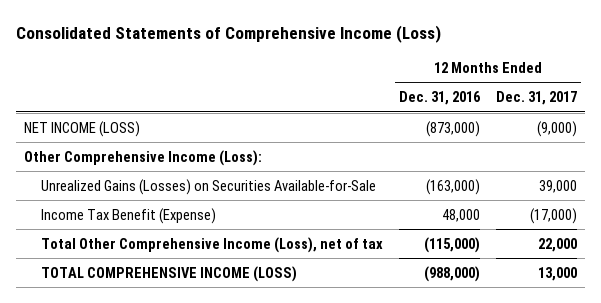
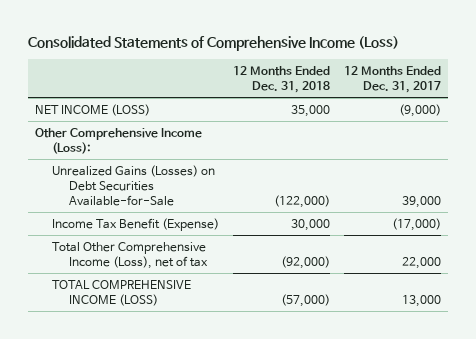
[398,91,481,106] Dec. 31, 2016 -> none
none -> [233,66,331,94] 12 Months Ended Dec. 31, 2018
[40,178,376,195] Unrealized Gains (Losses) on Securities Available-for-Sale -> [52,165,216,206] Unrealized Gains (Losses) on Debt Securities Available-for-Sale

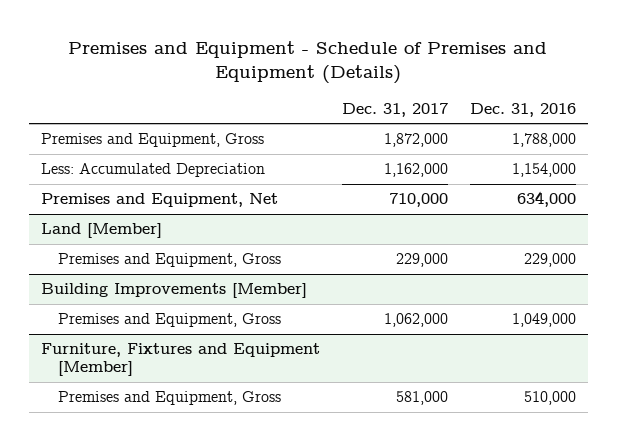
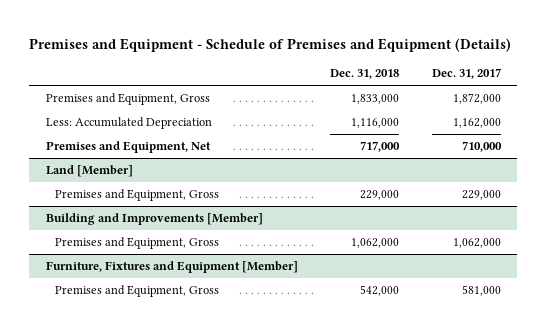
[470,102,577,117] Dec. 31, 2016 -> none
none -> [330,69,400,80] Dec. 31, 2018
[40,283,307,299] Building Improvements [Member] -> [45,212,263,225] Building and Improvements [Member]

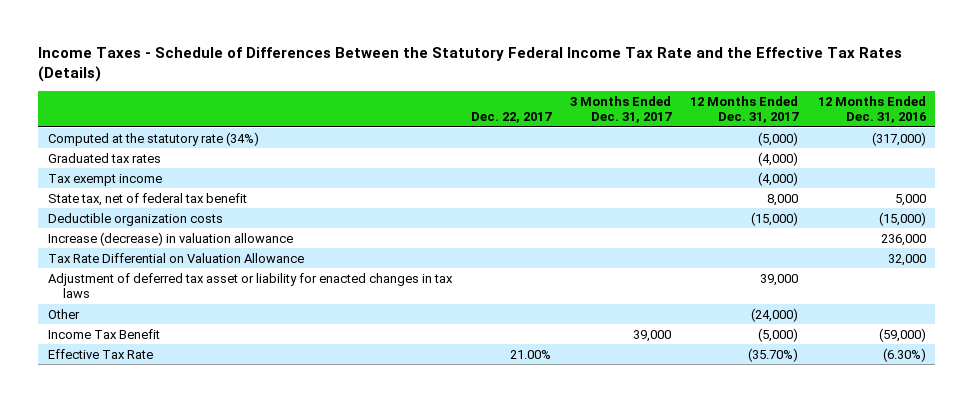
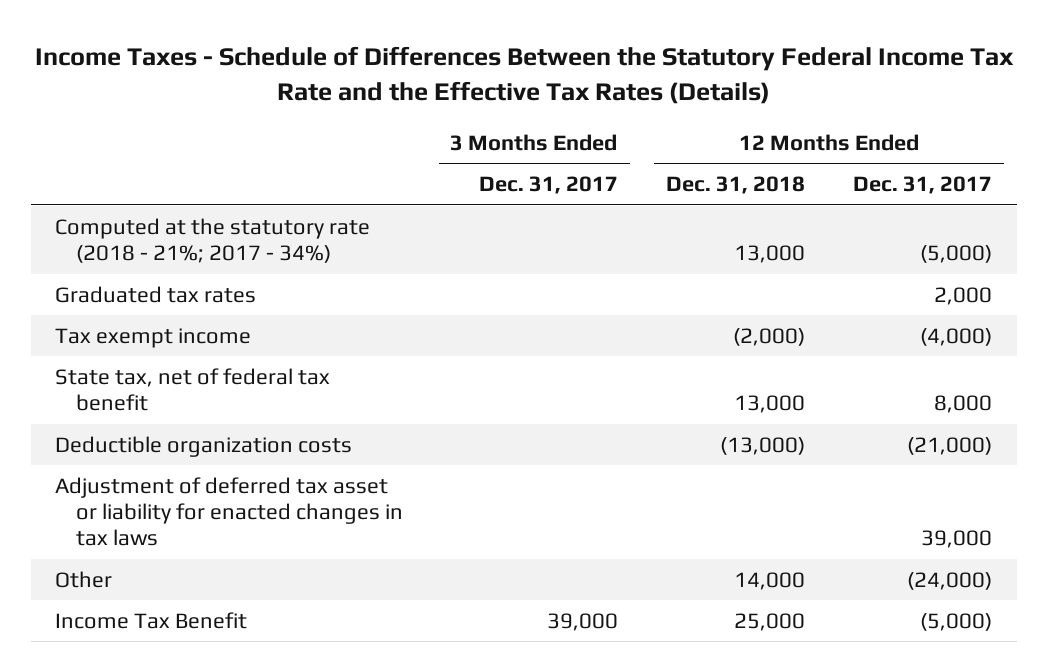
[470,112,552,124] Dec. 22, 2017 -> none
[817,95,926,124] 12 Months Ended Dec. 31, 2016 -> none
none -> [666,176,806,195] Dec. 31, 2018
[47,131,259,146] Computed at the statutory rate (34%) -> [55,217,371,264] Computed at the statutory rate (2018 - 21%; 2017 - 34%)
[758,151,799,166] (4,000) -> [934,286,993,305] 2,000
[47,231,293,246] Increase (decrease) in valuation allowance -> none
[47,252,304,263] Tax Rate Differential on Valuation Allowance -> none
[751,211,799,226] (15,000) -> [907,436,993,455] (21,000)
[47,348,153,359] Effective Tax Rate -> none

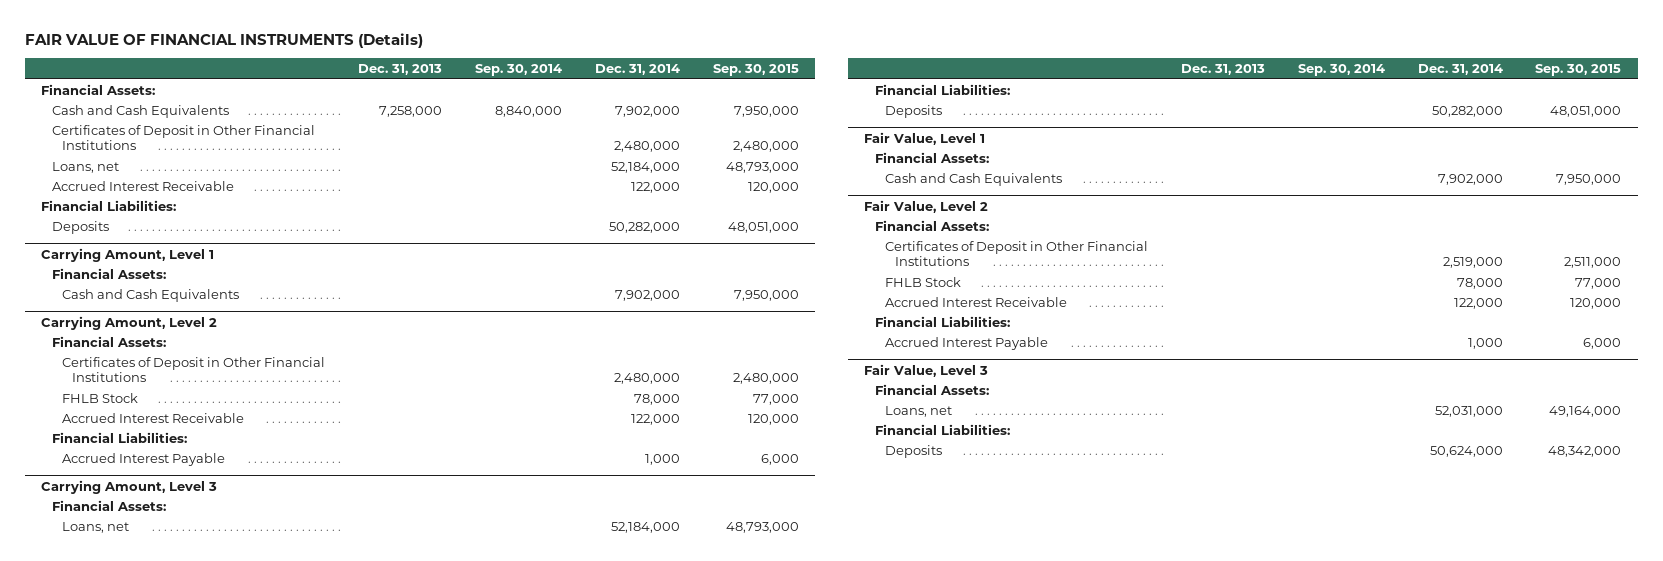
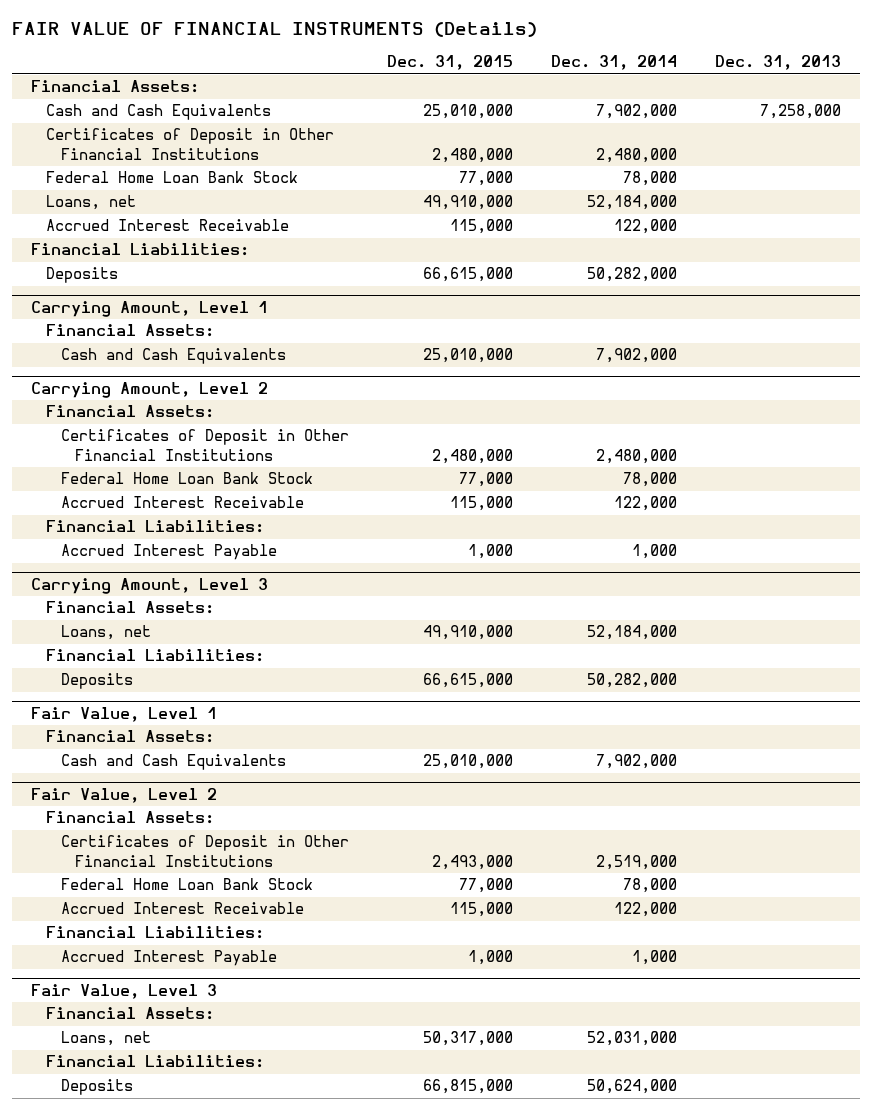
[474,64,562,77] Sep. 30, 2014 -> none
[712,64,799,77] Sep. 30, 2015 -> none
none -> [386,55,513,71] Dec. 31, 2015
none -> [45,171,298,184] Federal Home Loan Bank Stock
[61,392,138,403] FHLB Stock -> none
none -> [60,472,313,485] Federal Home Loan Bank Stock
[884,276,961,287] FHLB Stock -> none
none -> [60,878,313,891] Federal Home Loan Bank Stock

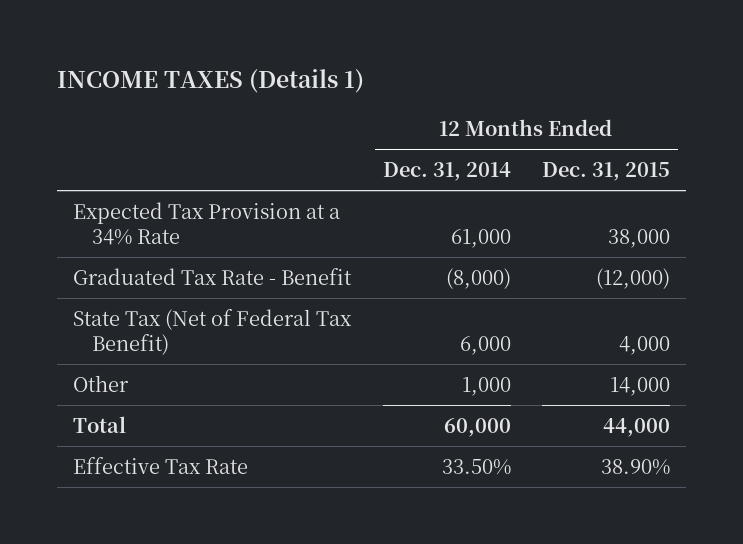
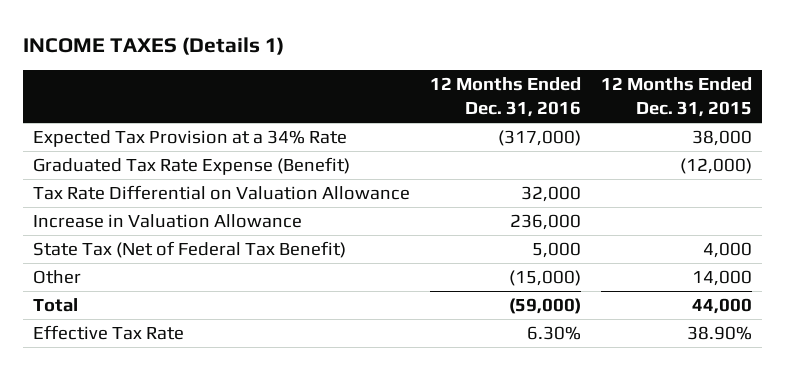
[382,162,511,182] Dec. 31, 2014 -> none
none -> [430,77,582,118] 12 Months Ended Dec. 31, 2016
[72,267,352,285] Graduated Tax Rate - Benefit -> [33,157,351,176] Graduated Tax Rate Expense (Benefit)
none -> [33,185,411,201] Tax Rate Differential on Valuation Allowance
none -> [33,214,303,229] Increase in Valuation Allowance

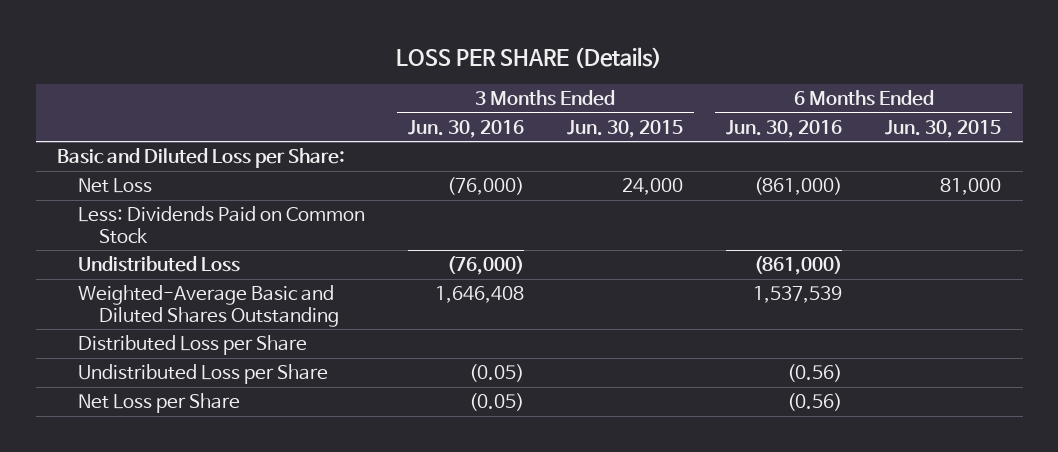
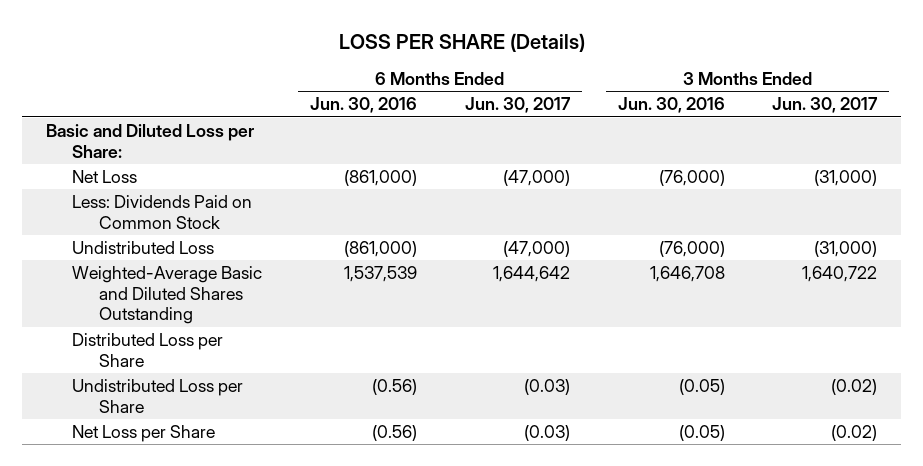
[566,119,683,138] Jun. 30, 2015 -> none
[885,119,1002,138] Jun. 30, 2015 -> none
none -> [464,97,571,114] Jun. 30, 2017
none -> [772,97,879,114] Jun. 30, 2017
[434,286,524,304] 1,646,408 -> [649,265,725,282] 1,646,708

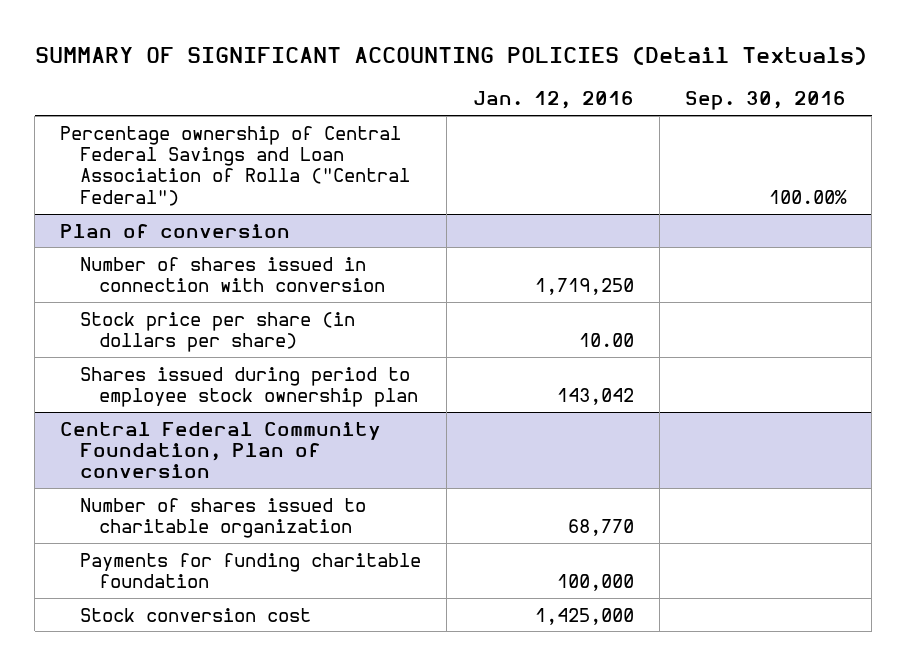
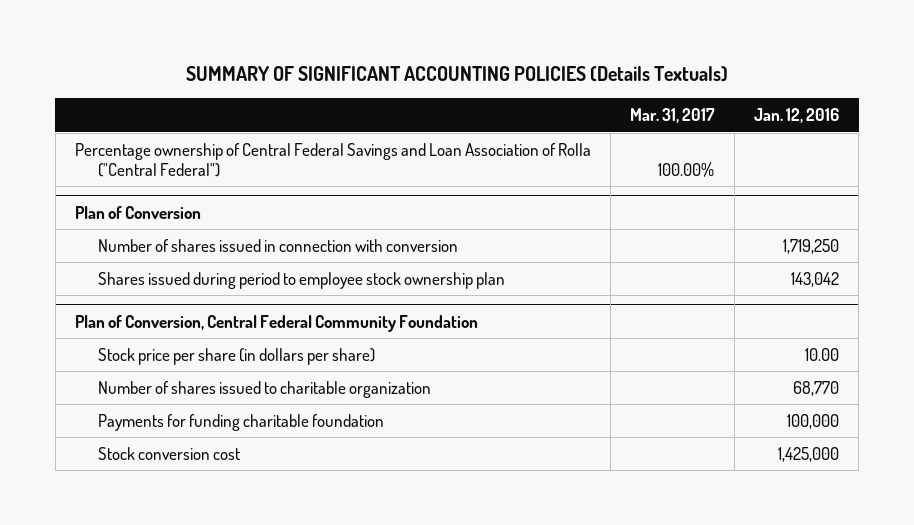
[34,47,867,66] SUMMARY OF SIGNIFICANT ACCOUNTING POLICIES (Detail Textuals) -> [185,66,728,83] SUMMARY OF SIGNIFICANT ACCOUNTING POLICIES (Details Textuals)
[685,91,847,111] Sep. 30, 2016 -> none
none -> [630,108,716,124] Mar. 31, 2017
[60,223,291,238] Plan of conversion -> [74,205,201,219] Plan of Conversion
[79,311,355,353] Stock price per share (in dollars per share) -> none
[60,421,382,479] Central Federal Community Foundation, Plan of conversion -> [74,314,478,332] Plan of Conversion, Central Federal Community Foundation
none -> [97,347,375,365] Stock price per share (in dollars per share)

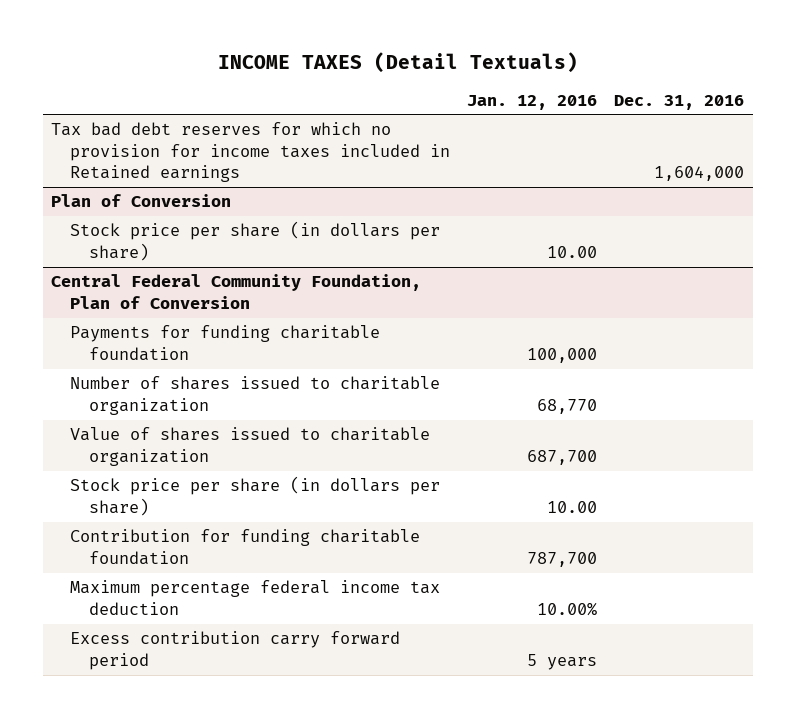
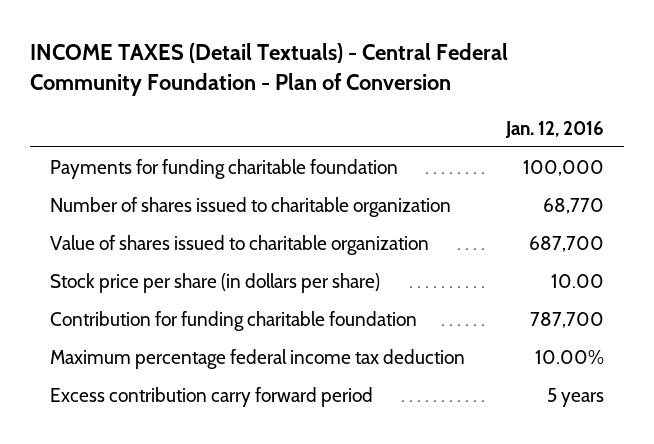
[217,51,578,73] INCOME TAXES (Detail Textuals) -> [29,42,508,96] INCOME TAXES (Detail Textuals) - Central Federal Community Foundation - Plan of Conversion
[614,94,745,110] Dec. 31, 2016 -> none
[51,122,451,183] Tax bad debt reserves for which no provision for income taxes included in Retained earnings -> none
[51,194,232,208] Plan of Conversion -> none
[70,221,441,261] Stock price per share (in dollars per share) -> none
[51,274,422,309] Central Federal Community Foundation, Plan of Conversion -> none

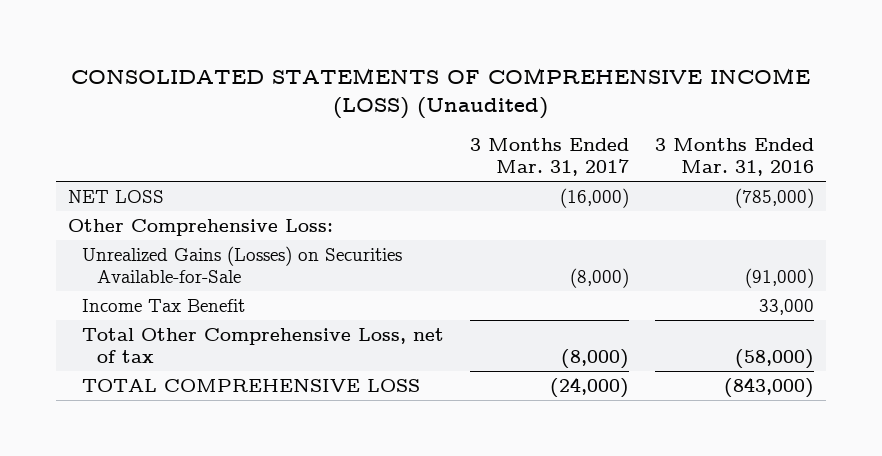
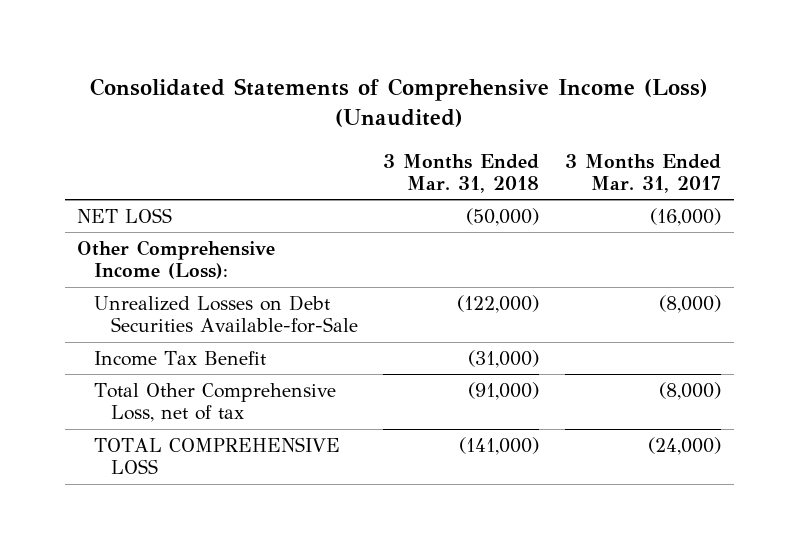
[70,67,810,120] CONSOLIDATED STATEMENTS OF COMPREHENSIVE INCOME (LOSS) (Unaudited) -> [90,77,709,128] Consolidated Statements of Comprehensive Income (Loss) (Unaudited)
[654,138,814,177] 3 Months Ended Mar. 31, 2016 -> none
none -> [383,153,540,193] 3 Months Ended Mar. 31, 2018
[68,218,334,236] Other Comprehensive Loss: -> [77,239,276,280] Other Comprehensive Income (Loss):
[82,245,403,283] Unrealized Gains (Losses) on Securities Available-for-Sale -> [94,294,358,334] Unrealized Losses on Debt Securities Available-for-Sale

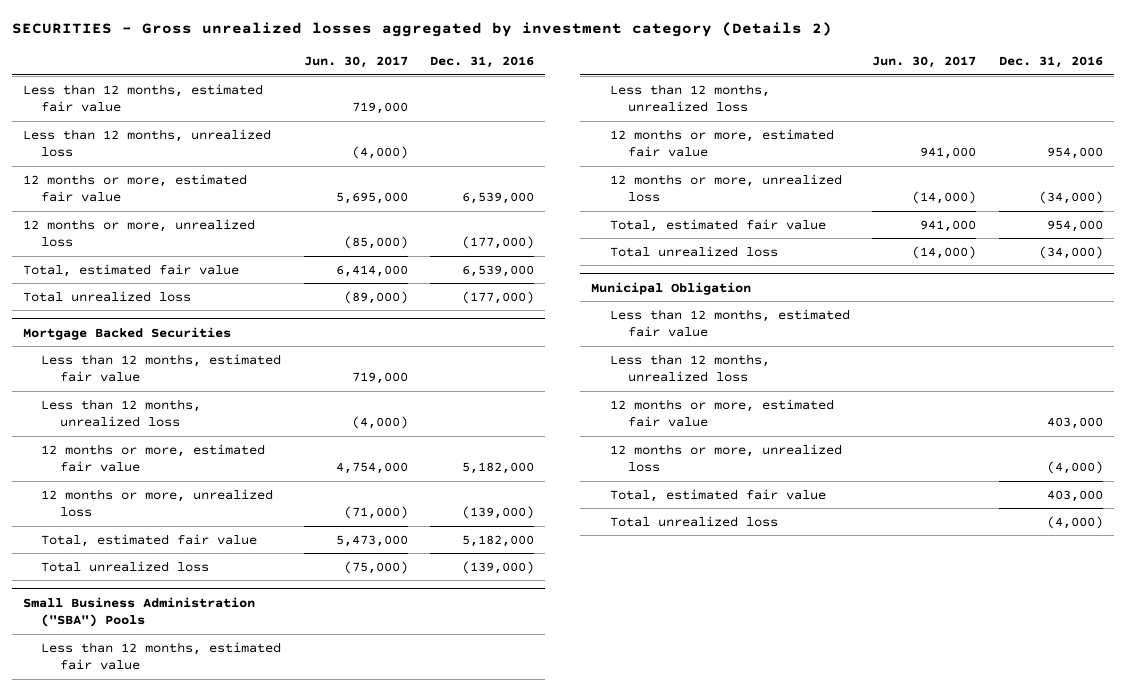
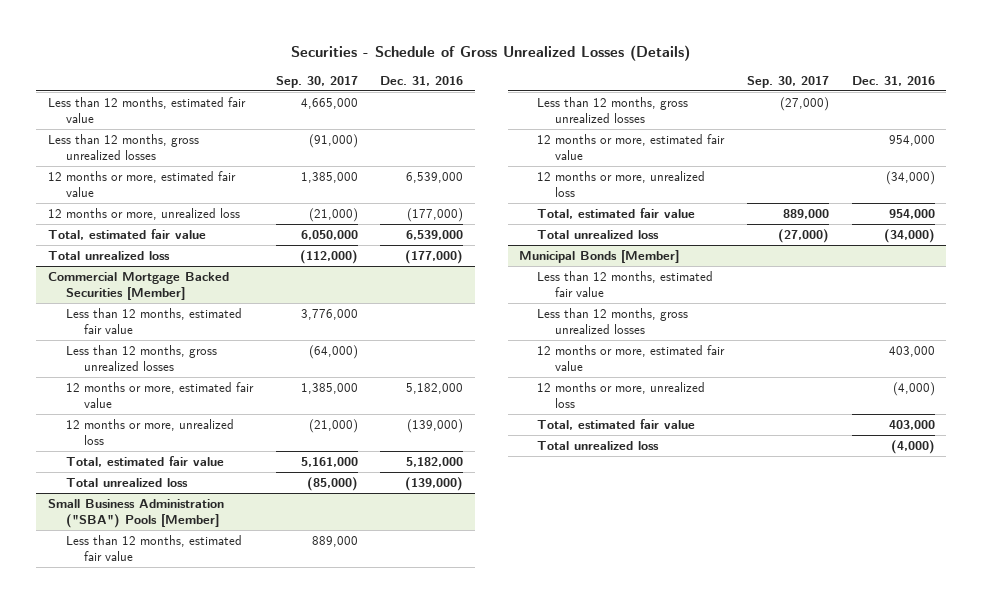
[11,22,832,38] SECURITIES - Gross unrealized losses aggregated by investment category (Details 2) -> [291,44,691,61] Securities - Schedule of Gross Unrealized Losses (Details)
[303,56,408,69] Jun. 30, 2017 -> none
none -> [275,76,358,89] Sep. 30, 2017
[22,128,271,158] Less than 12 months, unrealized loss -> [47,134,199,161] Less than 12 months, gross unrealized losses
[22,326,231,340] Mortgage Backed Securities -> [47,272,229,301] Commercial Mortgage Backed Securities [Member]
[41,398,202,428] Less than 12 months, unrealized loss -> [65,345,217,372] Less than 12 months, gross unrealized losses
[22,596,255,628] Small Business Administration ("SBA") Pools -> [47,499,224,529] Small Business Administration ("SBA") Pools [Member]
[609,83,770,113] Less than 12 months, unrealized loss -> [537,97,689,124] Less than 12 months, gross unrealized losses
[591,281,752,295] Municipal Obligation -> [519,250,680,264] Municipal Bonds [Member]
[609,353,770,383] Less than 12 months, unrealized loss -> [537,308,689,335] Less than 12 months, gross unrealized losses

